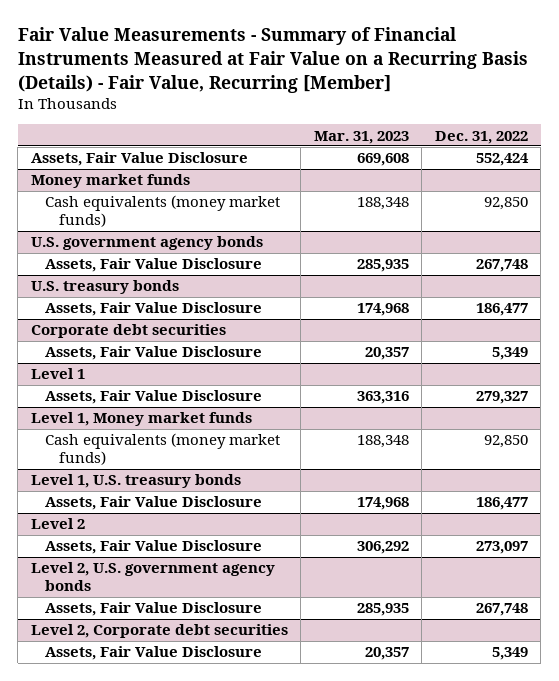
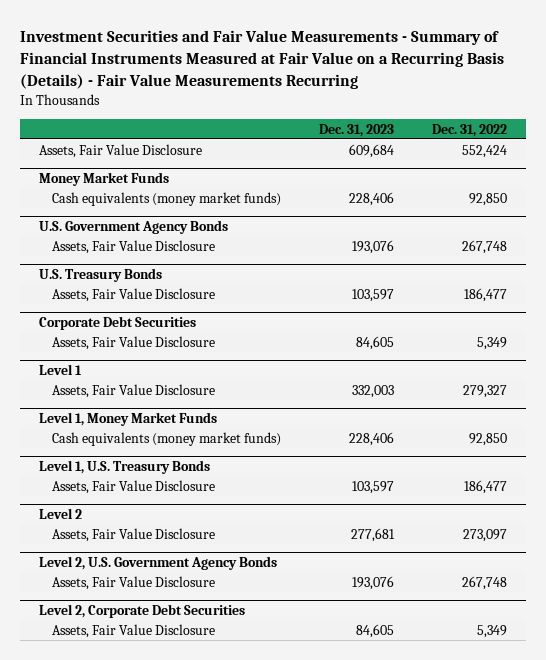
[17,27,528,93] Fair Value Measurements - Summary of Financial Instruments Measured at Fair Value on a Recurring Basis (Details) - Fair Value, Recurring [Member] -> [20,30,505,89] Investment Securities and Fair Value Measurements - Summary of Financial Instruments Measured at Fair Value on a Recurring Basis (Details) - Fair Value Measurements Recurring
[313,130,409,144] Mar. 31, 2023 -> none
none -> [319,123,395,137] Dec. 31, 2023
[30,174,190,189] Money market funds -> [39,171,170,186] Money Market Funds
[30,236,263,251] U.S. government agency bonds -> [39,219,229,234] U.S. Government Agency Bonds
[30,280,179,295] U.S. treasury bonds -> [39,267,163,282] U.S. Treasury Bonds
[30,324,226,339] Corporate debt securities -> [39,315,197,330] Corporate Debt Securities
[30,412,252,427] Level 1, Money market funds -> [39,411,218,426] Level 1, Money Market Funds
[30,474,241,489] Level 1, U.S. treasury bonds -> [39,459,211,474] Level 1, U.S. Treasury Bonds
[30,562,275,592] Level 2, U.S. government agency bonds -> [39,555,278,570] Level 2, U.S. Government Agency Bonds
[30,624,288,639] Level 2, Corporate debt securities -> [39,603,246,618] Level 2, Corporate Debt Securities

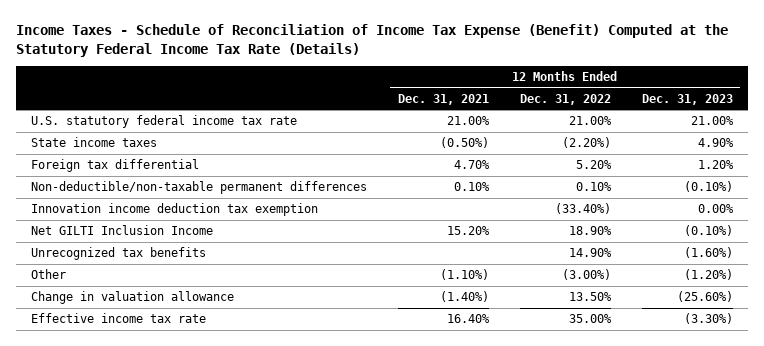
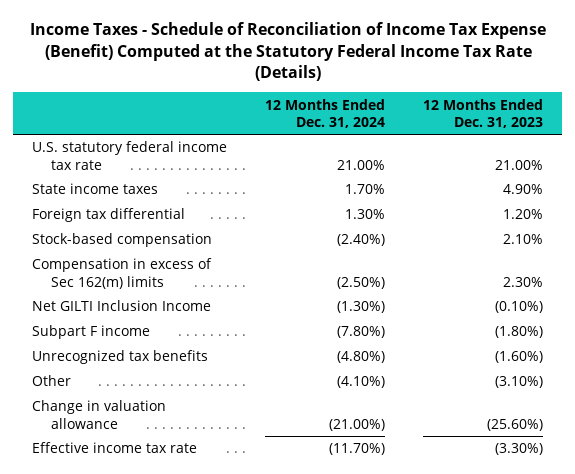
[397,93,489,105] Dec. 31, 2021 -> none
[519,93,611,105] Dec. 31, 2022 -> none
none -> [265,98,386,128] 12 Months Ended Dec. 31, 2024
[31,181,368,195] Non-deductible/non-taxable permanent differences -> none
[31,203,319,217] Innovation income deduction tax exemption -> none
none -> [32,233,213,248] Stock-based compensation
none -> [32,258,213,289] Compensation in excess of Sec 162(m) limits
none -> [32,325,151,340] Subpart F income
[683,269,733,281] (1.20%) -> [494,376,543,389] (3.10%)

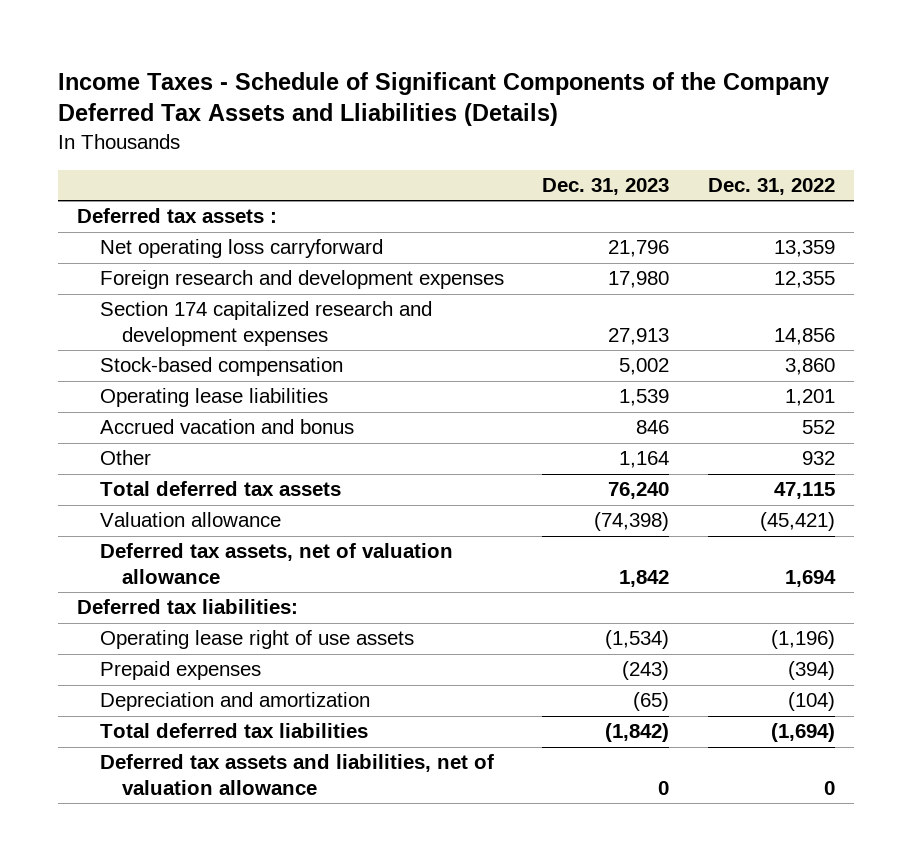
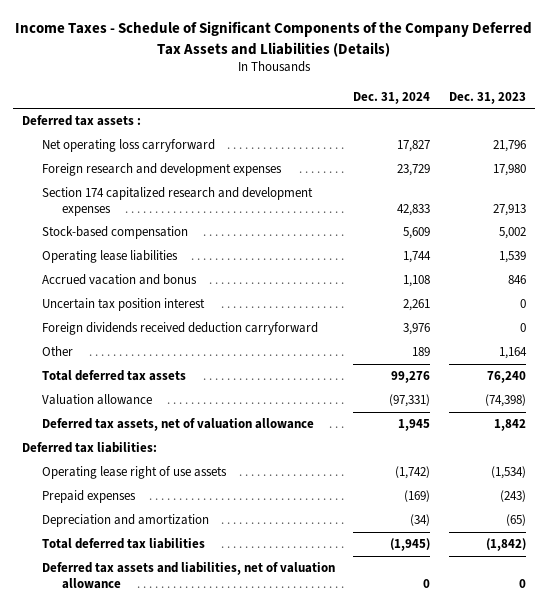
[707,178,835,196] Dec. 31, 2022 -> none
none -> [353,91,431,104] Dec. 31, 2024
none -> [41,298,205,312] Uncertain tax position interest
none -> [41,322,318,336] Foreign dividends received deduction carryforward

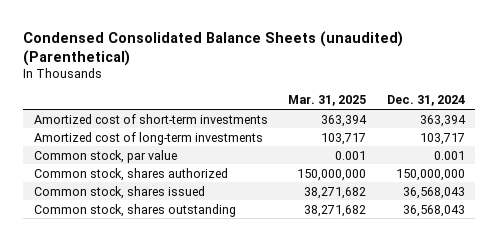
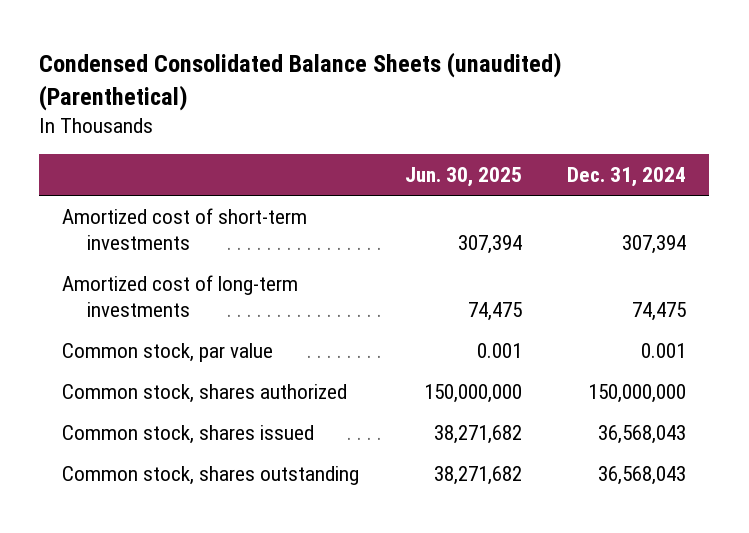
[288,95,367,107] Mar. 31, 2025 -> none
none -> [404,167,522,188] Jun. 30, 2025
[419,114,466,127] 363,394 -> [622,235,687,255] 307,394
[419,132,465,145] 103,717 -> [632,302,687,322] 74,475

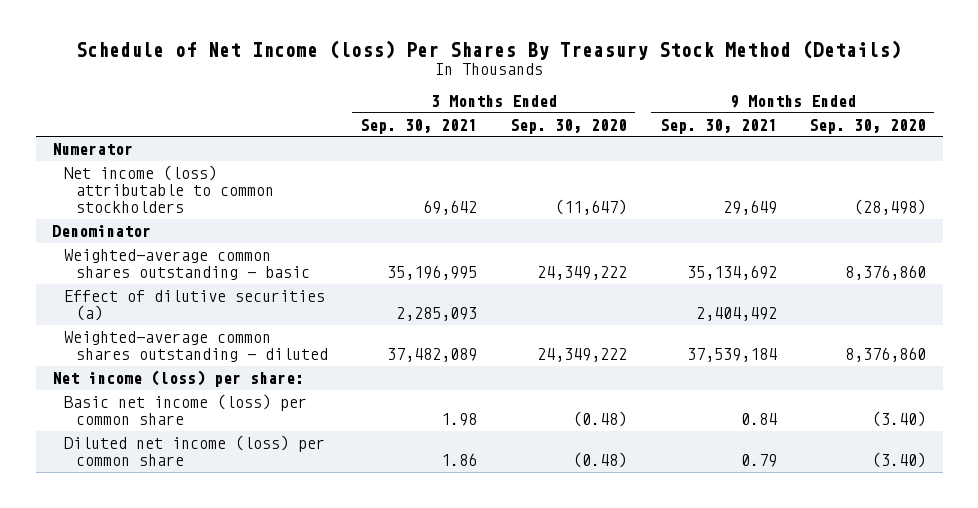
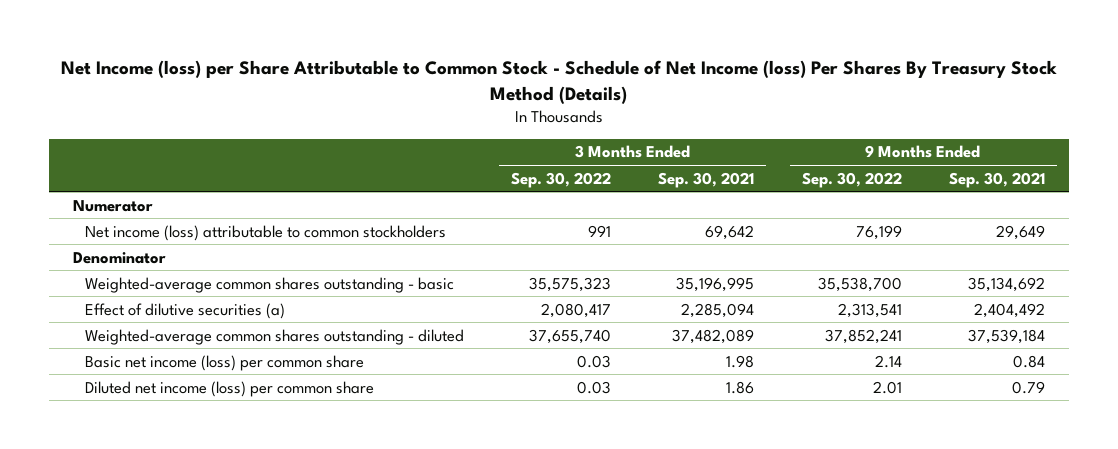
[76,39,902,60] Schedule of Net Income (loss) Per Shares By Treasury Stock Method (Details) -> [60,60,1057,105] Net Income (loss) per Share Attributable to Common Stock - Schedule of Net Income (loss) Per Shares By Treasury Stock Method (Details)
[509,118,627,134] Sep. 30, 2020 -> none
[809,118,927,134] Sep. 30, 2020 -> none
none -> [510,171,611,188] Sep. 30, 2022
none -> [801,171,902,188] Sep. 30, 2022
[396,307,478,322] 2,285,093 -> [681,302,755,318] 2,285,094
[51,370,304,388] Net income (loss) per share: -> none

